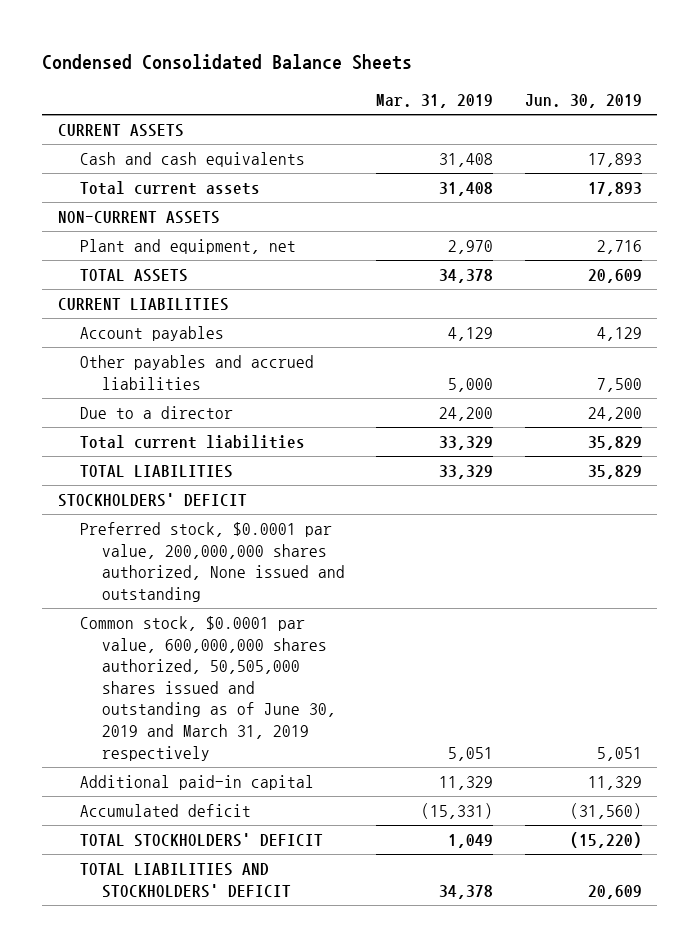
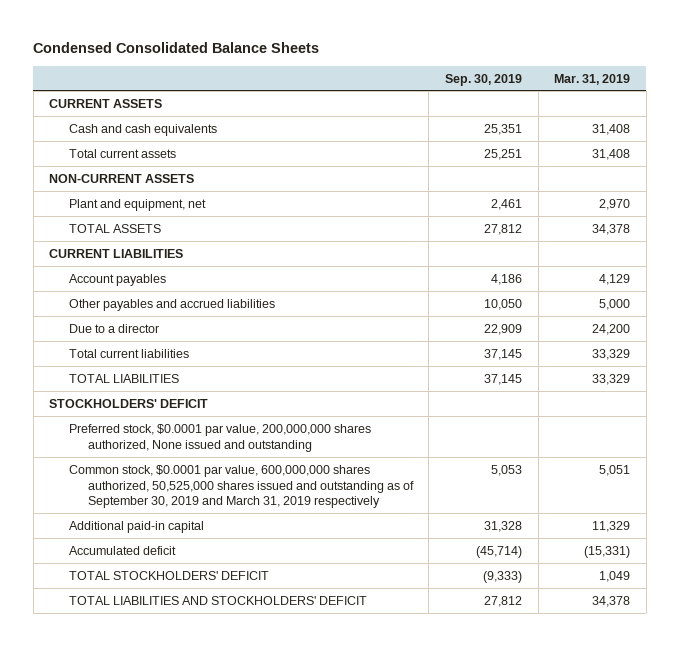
[524,94,642,109] Jun. 30, 2019 -> none
none -> [444,73,522,86] Sep. 30, 2019
[79,616,336,761] Common stock, $0.0001 par value, 600,000,000 shares authorized, 50,505,000 shares issued and outstanding as of June 30, 2019 and March 31, 2019 respectively -> [68,464,414,509] Common stock, $0.0001 par value, 600,000,000 shares authorized, 50,525,000 shares issued and outstanding as of September 30, 2019 and March 31, 2019 respectively

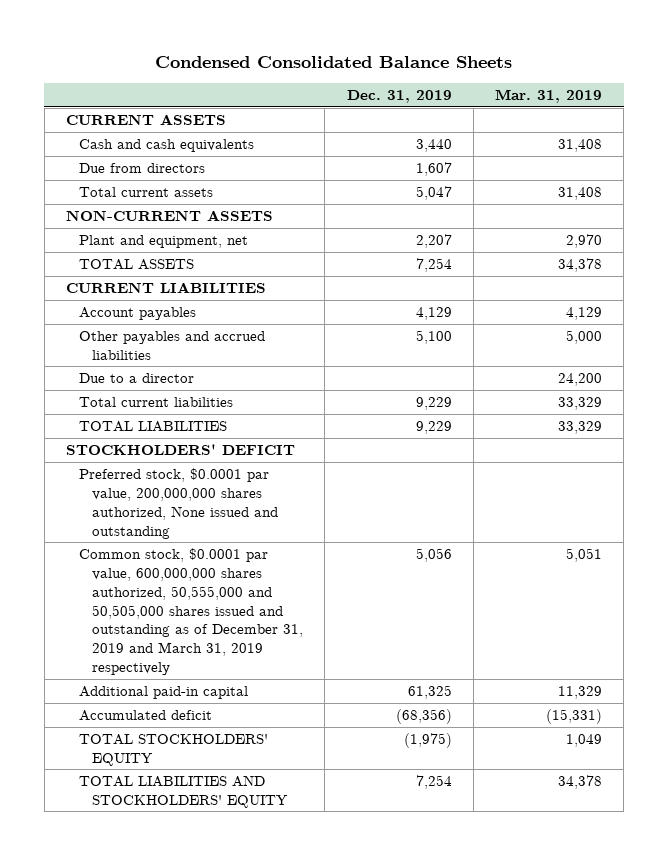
[444,73,522,86] Sep. 30, 2019 -> none
none -> [346,90,452,104] Dec. 31, 2019
none -> [79,163,206,174] Due from directors
[68,464,414,509] Common stock, $0.0001 par value, 600,000,000 shares authorized, 50,525,000 shares issued and outstanding as of September 30, 2019 and March 31, 2019 respectively -> [79,548,304,676] Common stock, $0.0001 par value, 600,000,000 shares authorized, 50,555,000 and 50,505,000 shares issued and outstanding as of December 31, 2019 and March 31, 2019 respectively
[68,570,269,580] TOTAL STOCKHOLDERS' DEFICIT -> [79,734,269,766] TOTAL STOCKHOLDERS' EQUITY
[68,595,367,605] TOTAL LIABILITIES AND STOCKHOLDERS' DEFICIT -> [79,775,289,808] TOTAL LIABILITIES AND STOCKHOLDERS' EQUITY

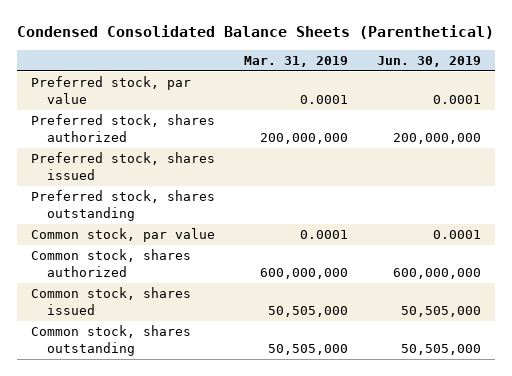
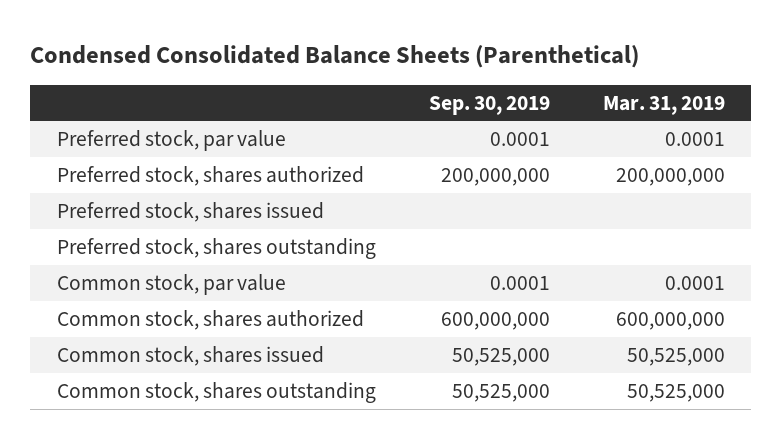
[376,56,481,68] Jun. 30, 2019 -> none
none -> [428,95,550,115] Sep. 30, 2019
[267,306,348,318] 50,505,000 -> [626,347,725,366] 50,525,000
[267,344,348,356] 50,505,000 -> [626,383,725,402] 50,525,000

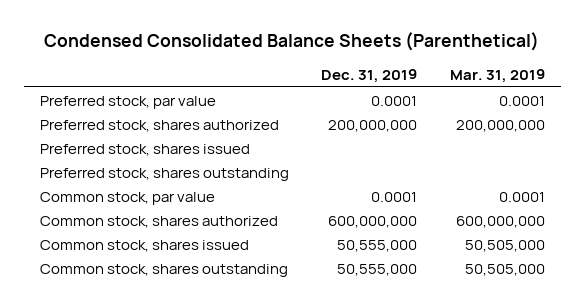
[428,95,550,115] Sep. 30, 2019 -> none
none -> [321,68,418,83] Dec. 31, 2019
[626,347,725,366] 50,525,000 -> [464,239,545,252] 50,505,000
[626,383,725,402] 50,525,000 -> [464,263,545,276] 50,505,000

